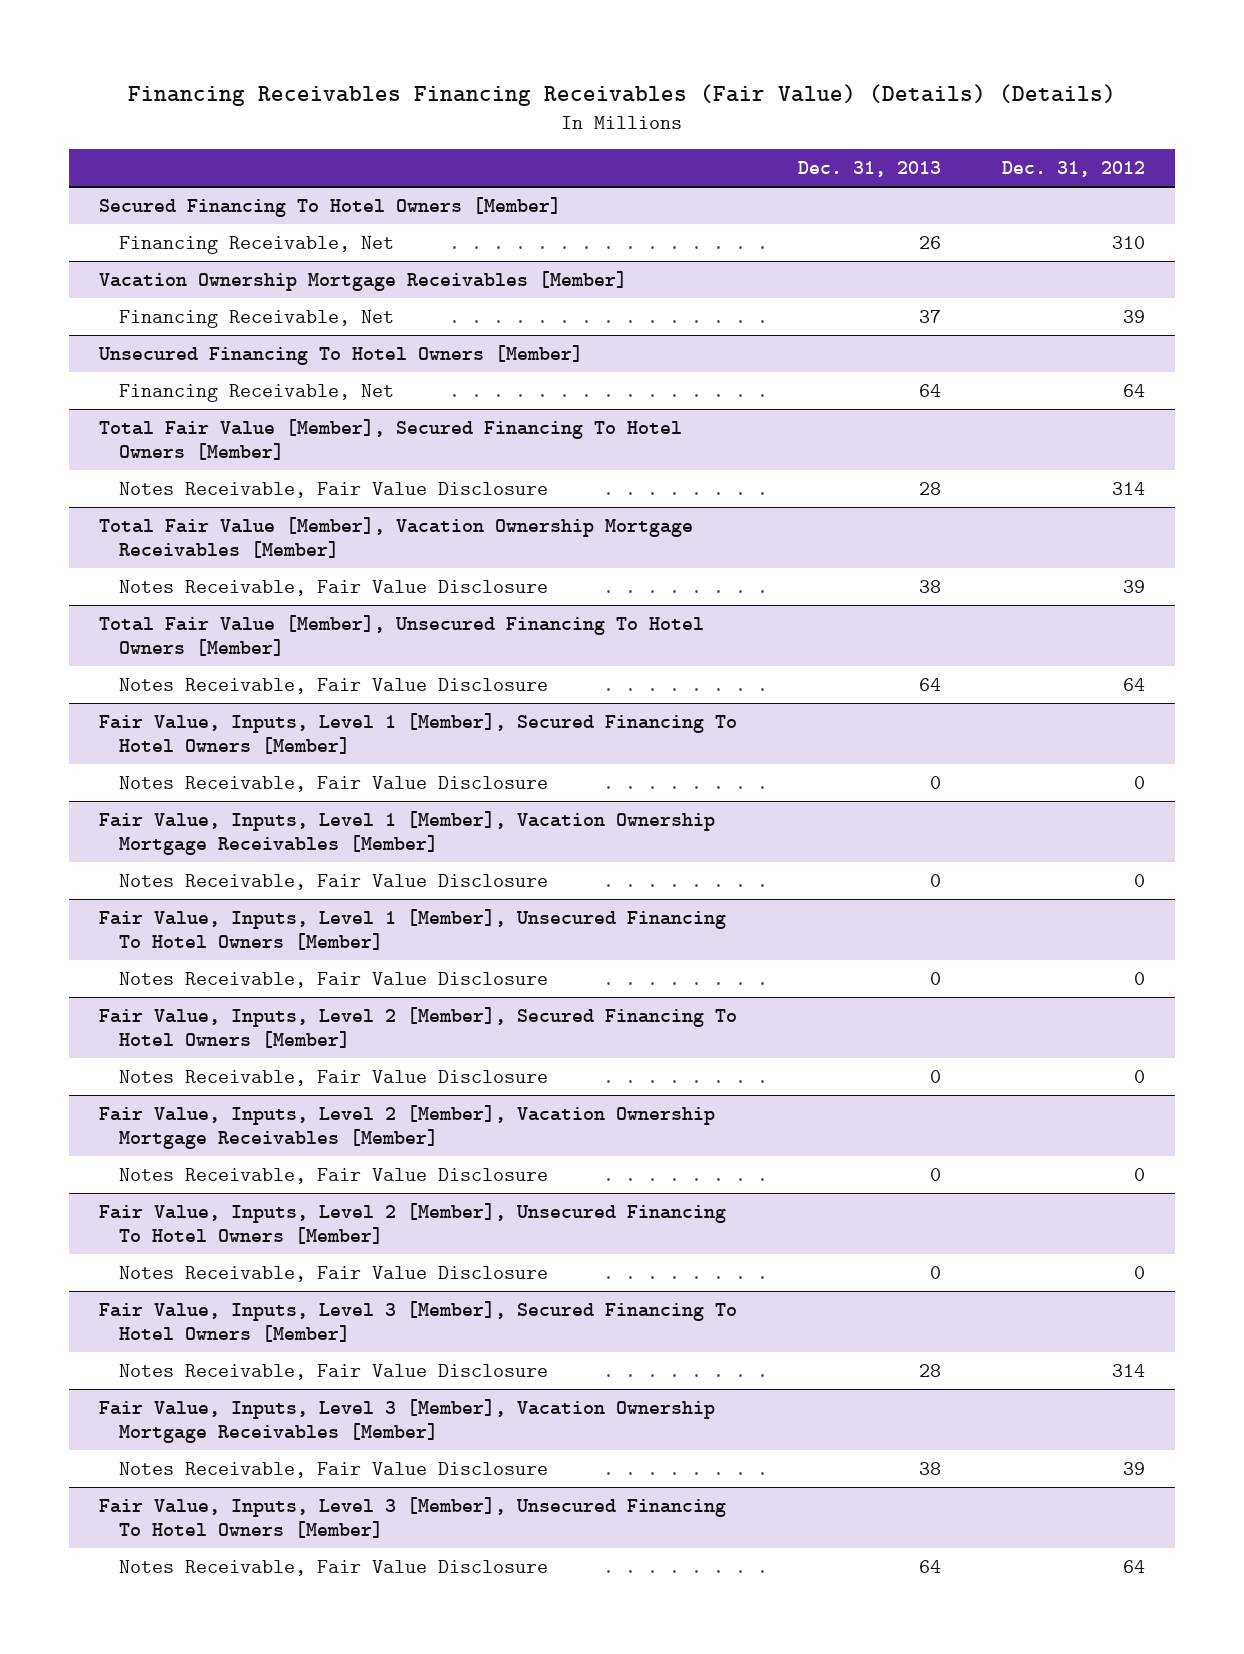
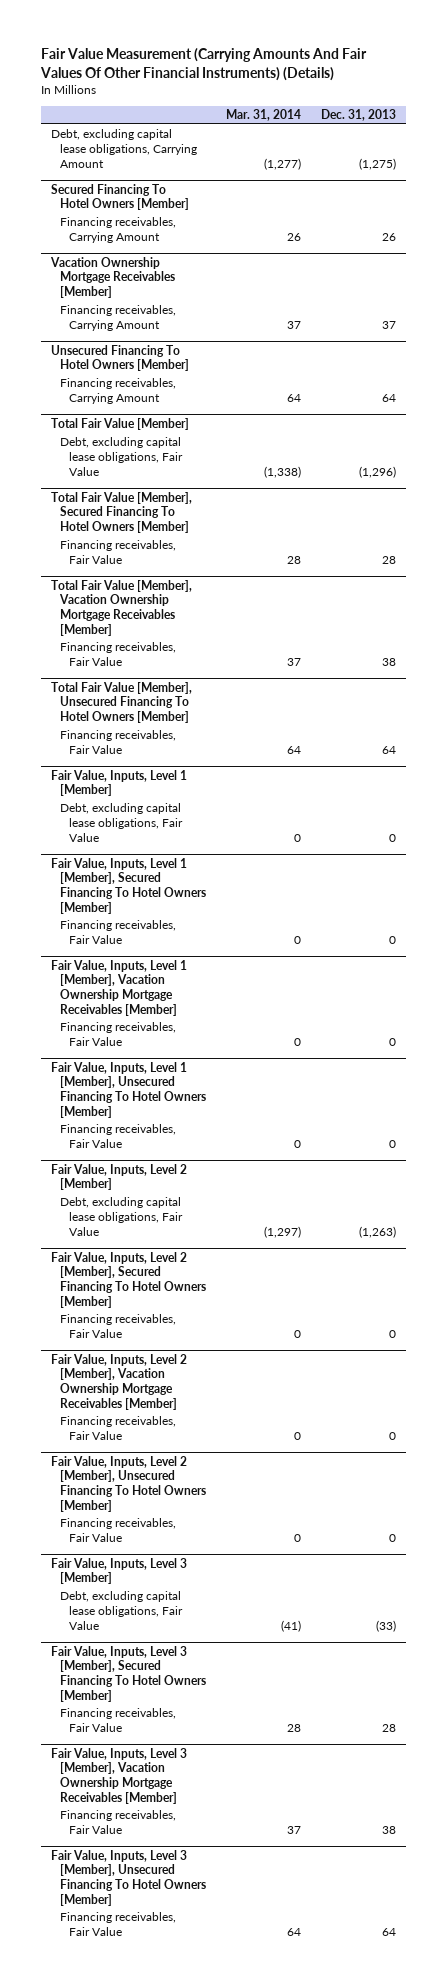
[128,83,1117,106] Financing Receivables Financing Receivables (Fair Value) (Details) (Details) -> [39,48,367,81] Fair Value Measurement (Carrying Amounts And Fair Values Of Other Financial Instruments) (Details)
[1001,160,1145,177] Dec. 31, 2012 -> none
none -> [225,109,301,122] Mar. 31, 2014
none -> [50,129,197,168] Debt, excluding capital lease obligations, Carrying Amount
[119,235,395,254] Financing Receivable, Net -> [59,217,176,244] Financing receivables, Carrying Amount
[119,309,395,328] Financing Receivable, Net -> [59,305,176,332] Financing receivables, Carrying Amount
[119,383,395,402] Financing Receivable, Net -> [59,378,176,405] Financing receivables, Carrying Amount
none -> [50,417,189,430] Total Fair Value [Member]
none -> [59,437,183,476] Debt, excluding capital lease obligations, Fair Value
[119,481,549,498] Notes Receivable, Fair Value Disclosure -> [59,540,176,565] Financing receivables, Fair Value
[119,579,549,596] Notes Receivable, Fair Value Disclosure -> [59,642,176,667] Financing receivables, Fair Value
[119,677,549,694] Notes Receivable, Fair Value Disclosure -> [59,730,176,755] Financing receivables, Fair Value
none -> [50,769,187,797] Fair Value, Inputs, Level 1 [Member]
none -> [59,803,183,842] Debt, excluding capital lease obligations, Fair Value
[119,775,549,792] Notes Receivable, Fair Value Disclosure -> [59,920,176,945] Financing receivables, Fair Value
[119,873,549,890] Notes Receivable, Fair Value Disclosure -> [59,1022,176,1047] Financing receivables, Fair Value
[119,971,549,988] Notes Receivable, Fair Value Disclosure -> [59,1124,176,1149] Financing receivables, Fair Value
none -> [50,1163,187,1191] Fair Value, Inputs, Level 2 [Member]
none -> [59,1197,183,1236] Debt, excluding capital lease obligations, Fair Value
[119,1069,549,1086] Notes Receivable, Fair Value Disclosure -> [59,1314,176,1339] Financing receivables, Fair Value
[119,1167,549,1184] Notes Receivable, Fair Value Disclosure -> [59,1416,176,1441] Financing receivables, Fair Value
[119,1265,549,1282] Notes Receivable, Fair Value Disclosure -> [59,1518,176,1543] Financing receivables, Fair Value
none -> [50,1557,187,1585] Fair Value, Inputs, Level 3 [Member]
none -> [59,1591,183,1630] Debt, excluding capital lease obligations, Fair Value
[119,1363,549,1380] Notes Receivable, Fair Value Disclosure -> [59,1708,176,1733] Financing receivables, Fair Value
[119,1461,549,1478] Notes Receivable, Fair Value Disclosure -> [59,1810,176,1835] Financing receivables, Fair Value
[119,1559,549,1576] Notes Receivable, Fair Value Disclosure -> [59,1912,176,1937] Financing receivables, Fair Value

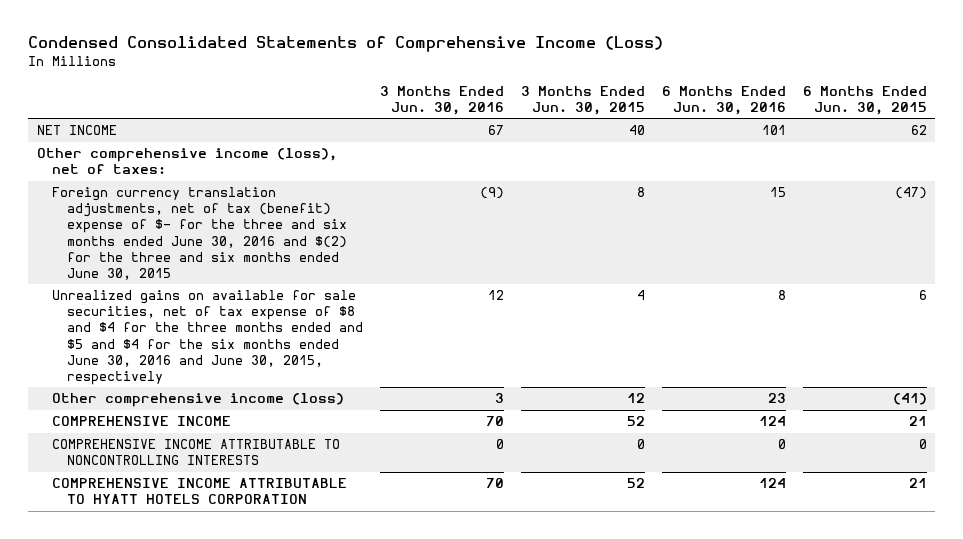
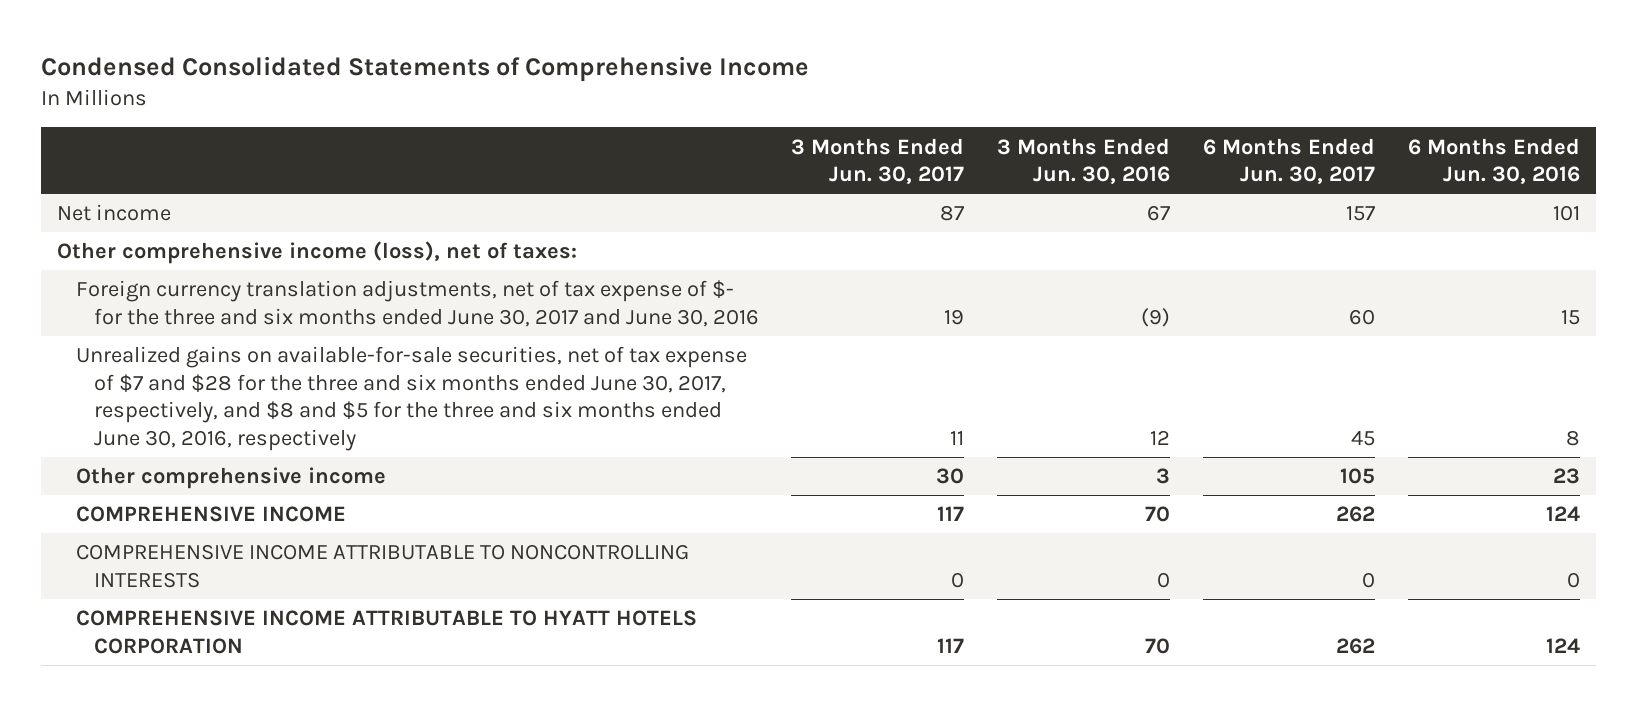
[28,36,664,53] Condensed Consolidated Statements of Comprehensive Income (Loss) -> [41,56,810,83] Condensed Consolidated Statements of Comprehensive Income
[520,85,645,115] 3 Months Ended Jun. 30, 2015 -> none
[802,85,927,115] 6 Months Ended Jun. 30, 2015 -> none
none -> [791,137,965,185] 3 Months Ended Jun. 30, 2017
none -> [1203,137,1376,185] 6 Months Ended Jun. 30, 2017
[36,125,117,136] NET INCOME -> [57,204,172,222] Net income
[51,187,347,280] Foreign currency translation adjustments, net of tax (benefit) expense of $- for the three and six months ended June 30, 2016 and $(2) for the three and six months ended June 30, 2015 -> [75,280,759,327] Foreign currency translation adjustments, net of tax expense of $- for the three and six months ended June 30, 2017 and June 30, 2016
[51,290,363,385] Unrealized gains on available for sale securities, net of tax expense of $8 and $4 for the three months ended and $5 and $4 for the six months ended June 30, 2016 and June 30, 2015, respectively -> [75,346,747,451] Unrealized gains on available-for-sale securities, net of tax expense of $7 and $28 for the three and six months ended June 30, 2017, respectively, and $8 and $5 for the three and six months ended June 30, 2016, respectively
[51,393,344,408] Other comprehensive income (loss) -> [75,467,386,490] Other comprehensive income

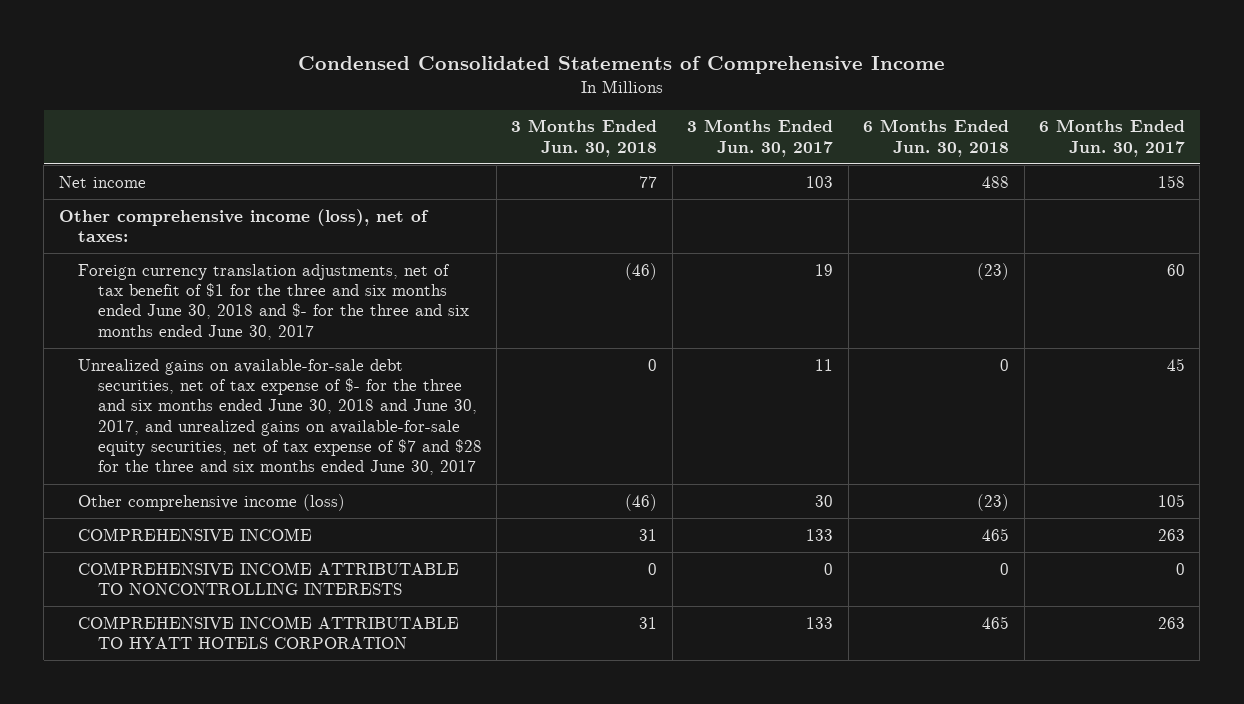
[997,137,1171,185] 3 Months Ended Jun. 30, 2016 -> none
[1408,137,1581,185] 6 Months Ended Jun. 30, 2016 -> none
none -> [511,119,658,157] 3 Months Ended Jun. 30, 2018
none -> [863,119,1010,157] 6 Months Ended Jun. 30, 2018
[940,205,965,222] 87 -> [806,175,834,188] 103
[1346,206,1376,222] 157 -> [1158,174,1186,188] 158
[75,280,759,327] Foreign currency translation adjustments, net of tax expense of $- for the three and six months ended June 30, 2017 and June 30, 2016 -> [78,263,469,340] Foreign currency translation adjustments, net of tax benefit of $1 for the three and six months ended June 30, 2018 and $- for the three and six months ended June 30, 2017
[75,346,747,451] Unrealized gains on available-for-sale securities, net of tax expense of $7 and $28 for the three and six months ended June 30, 2017, respectively, and $8 and $5 for the three and six months ended June 30, 2016, respectively -> [78,358,482,476] Unrealized gains on available-for-sale debt securities, net of tax expense of $- for the three and six months ended June 30, 2018 and June 30, 2017, and unrealized gains on available-for-sale equity securities, net of tax expense of $7 and $28 for the three and six months ended June 30, 2017
[75,467,386,490] Other comprehensive income -> [78,493,346,511] Other comprehensive income (loss)
[937,506,965,522] 117 -> [806,528,834,541] 133
[1336,506,1376,523] 262 -> [1158,528,1186,541] 263
[937,637,965,653] 117 -> [806,616,834,629] 133
[1336,637,1376,654] 262 -> [1158,616,1186,629] 263

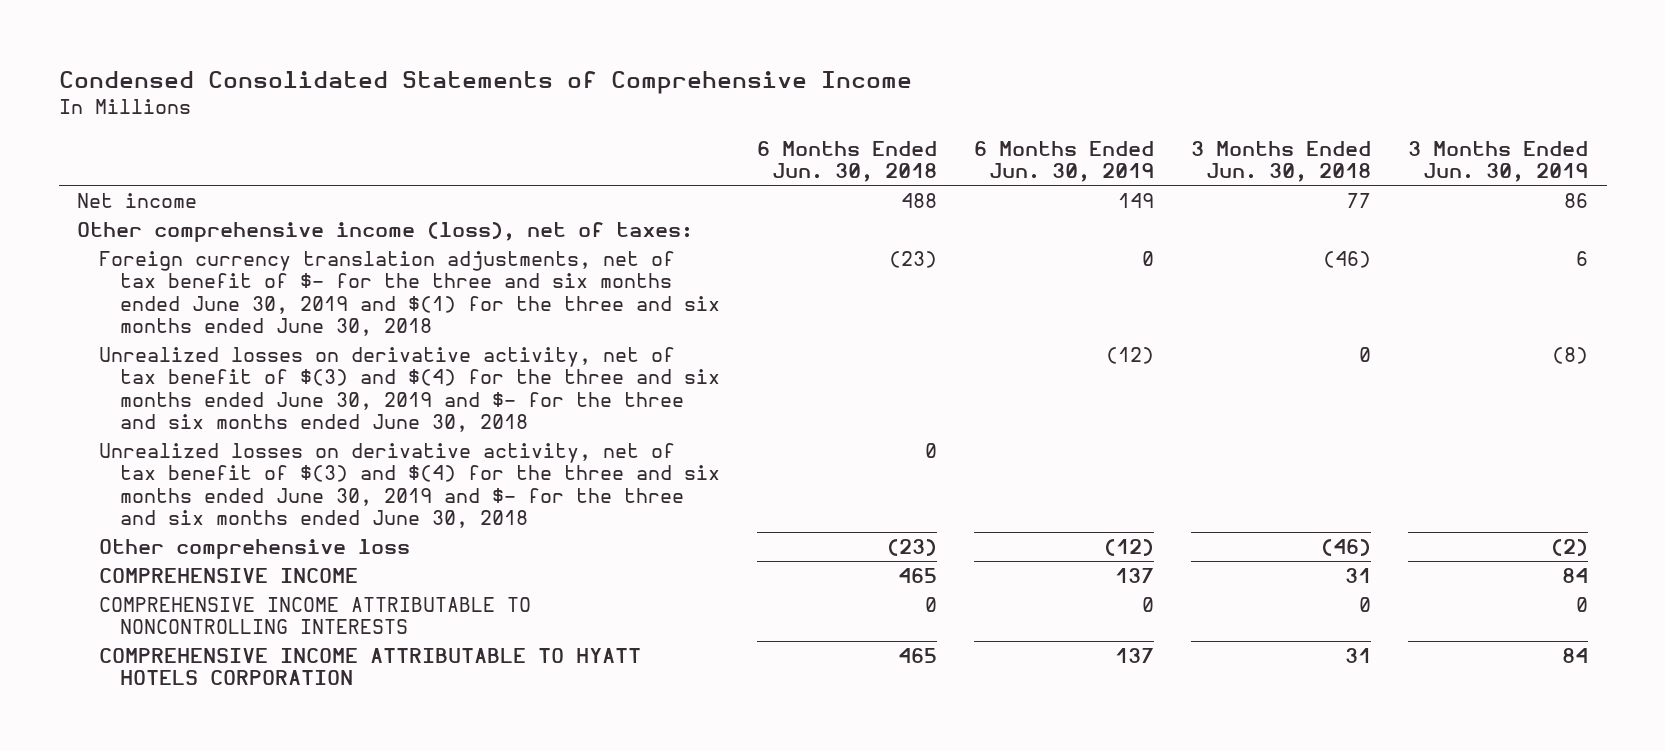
[687,119,834,157] 3 Months Ended Jun. 30, 2017 -> none
[1039,119,1186,157] 6 Months Ended Jun. 30, 2017 -> none
none -> [974,140,1155,183] 6 Months Ended Jun. 30, 2019
none -> [1408,140,1589,183] 3 Months Ended Jun. 30, 2019
[78,358,482,476] Unrealized gains on available-for-sale debt securities, net of tax expense of $- for the three and six months ended June 30, 2018 and June 30, 2017, and unrealized gains on available-for-sale equity securities, net of tax expense of $7 and $28 for the three and six months ended June 30, 2017 -> none
[78,263,469,340] Foreign currency translation adjustments, net of tax benefit of $1 for the three and six months ended June 30, 2018 and $- for the three and six months ended June 30, 2017 -> [98,250,721,337] Foreign currency translation adjustments, net of tax benefit of $- for the three and six months ended June 30, 2019 and $(1) for the three and six months ended June 30, 2018
none -> [98,346,721,433] Unrealized losses on derivative activity, net of tax benefit of $(3) and $(4) for the three and six months ended June 30, 2019 and $- for the three and six months ended June 30, 2018
none -> [98,442,721,529] Unrealized losses on derivative activity, net of tax benefit of $(3) and $(4) for the three and six months ended June 30, 2019 and $- for the three and six months ended June 30, 2018
[78,493,346,511] Other comprehensive income (loss) -> [98,538,410,559] Other comprehensive loss

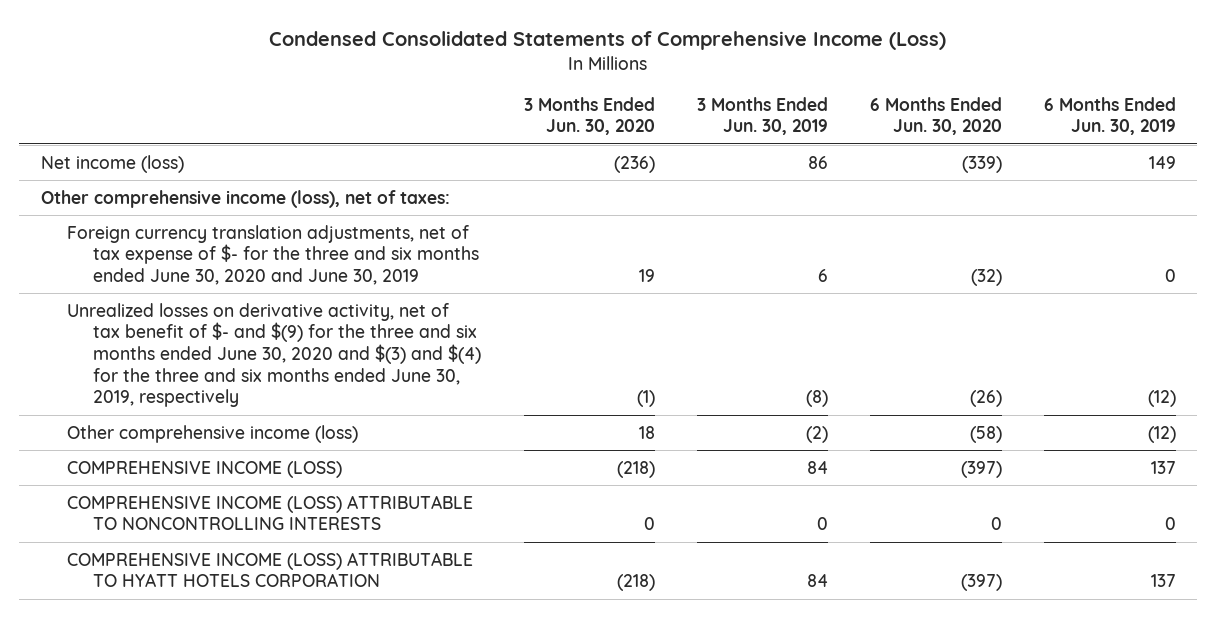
[58,71,912,95] Condensed Consolidated Statements of Comprehensive Income -> [269,31,947,51] Condensed Consolidated Statements of Comprehensive Income (Loss)
[757,140,938,183] 6 Months Ended Jun. 30, 2018 -> none
[1191,140,1372,183] 3 Months Ended Jun. 30, 2018 -> none
none -> [523,96,655,136] 3 Months Ended Jun. 30, 2020
none -> [870,96,1003,136] 6 Months Ended Jun. 30, 2020
[77,192,198,208] Net income -> [40,154,184,173] Net income (loss)
[98,442,721,529] Unrealized losses on derivative activity, net of tax benefit of $(3) and $(4) for the three and six months ended June 30, 2019 and $- for the three and six months ended June 30, 2018 -> none
[98,250,721,337] Foreign currency translation adjustments, net of tax benefit of $- for the three and six months ended June 30, 2019 and $(1) for the three and six months ended June 30, 2018 -> [66,224,480,285] Foreign currency translation adjustments, net of tax expense of $- for the three and six months ended June 30, 2020 and June 30, 2019
[98,346,721,433] Unrealized losses on derivative activity, net of tax benefit of $(3) and $(4) for the three and six months ended June 30, 2019 and $- for the three and six months ended June 30, 2018 -> [66,302,482,408] Unrealized losses on derivative activity, net of tax benefit of $- and $(9) for the three and six months ended June 30, 2020 and $(3) and $(4) for the three and six months ended June 30, 2019, respectively
[98,538,410,559] Other comprehensive loss -> [66,424,358,443] Other comprehensive income (loss)
[98,567,358,583] COMPREHENSIVE INCOME -> [66,460,342,478] COMPREHENSIVE INCOME (LOSS)
[98,596,531,635] COMPREHENSIVE INCOME ATTRIBUTABLE TO NONCONTROLLING INTERESTS -> [66,494,473,531] COMPREHENSIVE INCOME (LOSS) ATTRIBUTABLE TO NONCONTROLLING INTERESTS
[98,647,641,686] COMPREHENSIVE INCOME ATTRIBUTABLE TO HYATT HOTELS CORPORATION -> [66,551,473,588] COMPREHENSIVE INCOME (LOSS) ATTRIBUTABLE TO HYATT HOTELS CORPORATION

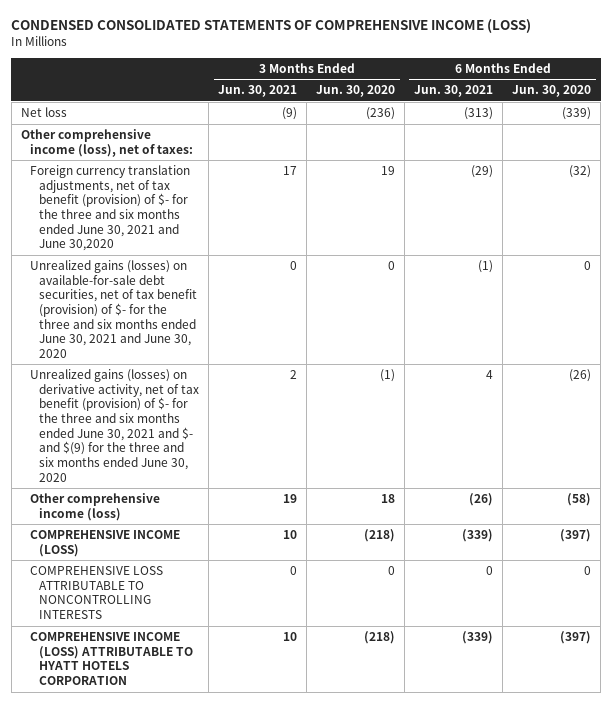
[269,31,947,51] Condensed Consolidated Statements of Comprehensive Income (Loss) -> [11,18,532,33] CONDENSED CONSOLIDATED STATEMENTS OF COMPREHENSIVE INCOME (LOSS)
[696,96,828,136] 3 Months Ended Jun. 30, 2019 -> none
[1044,96,1177,136] 6 Months Ended Jun. 30, 2019 -> none
none -> [218,85,298,98] Jun. 30, 2021
none -> [414,85,494,98] Jun. 30, 2021
[40,154,184,173] Net income (loss) -> [20,107,67,118] Net loss
[66,224,480,285] Foreign currency translation adjustments, net of tax expense of $- for the three and six months ended June 30, 2020 and June 30, 2019 -> [30,165,191,252] Foreign currency translation adjustments, net of tax benefit (provision) of $- for the three and six months ended June 30, 2021 and June 30,2020
none -> [30,260,198,358] Unrealized gains (losses) on available-for-sale debt securities, net of tax benefit (provision) of $- for the three and six months ended June 30, 2021 and June 30, 2020
[66,302,482,408] Unrealized losses on derivative activity, net of tax benefit of $- and $(9) for the three and six months ended June 30, 2020 and $(3) and $(4) for the three and six months ended June 30, 2019, respectively -> [30,369,200,482] Unrealized gains (losses) on derivative activity, net of tax benefit (provision) of $- for the three and six months ended June 30, 2021 and $- and $(9) for the three and six months ended June 30, 2020
[66,494,473,531] COMPREHENSIVE INCOME (LOSS) ATTRIBUTABLE TO NONCONTROLLING INTERESTS -> [30,566,164,620] COMPREHENSIVE LOSS ATTRIBUTABLE TO NONCONTROLLING INTERESTS

